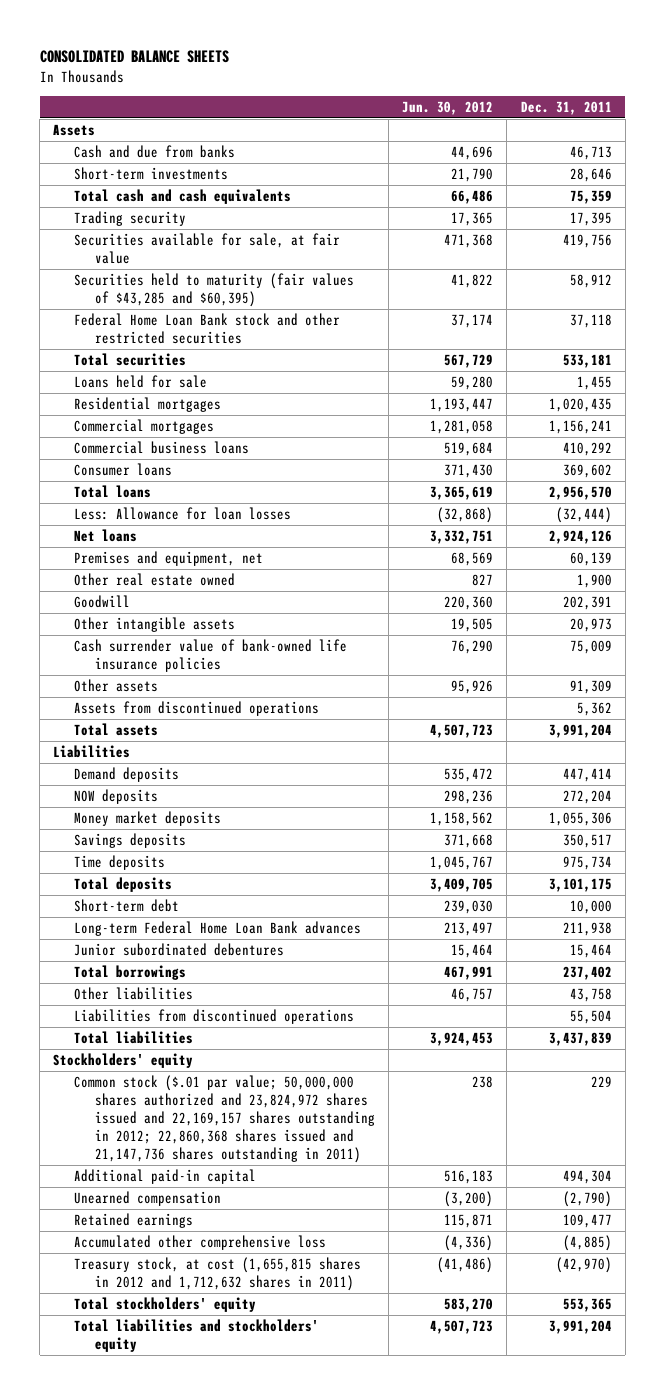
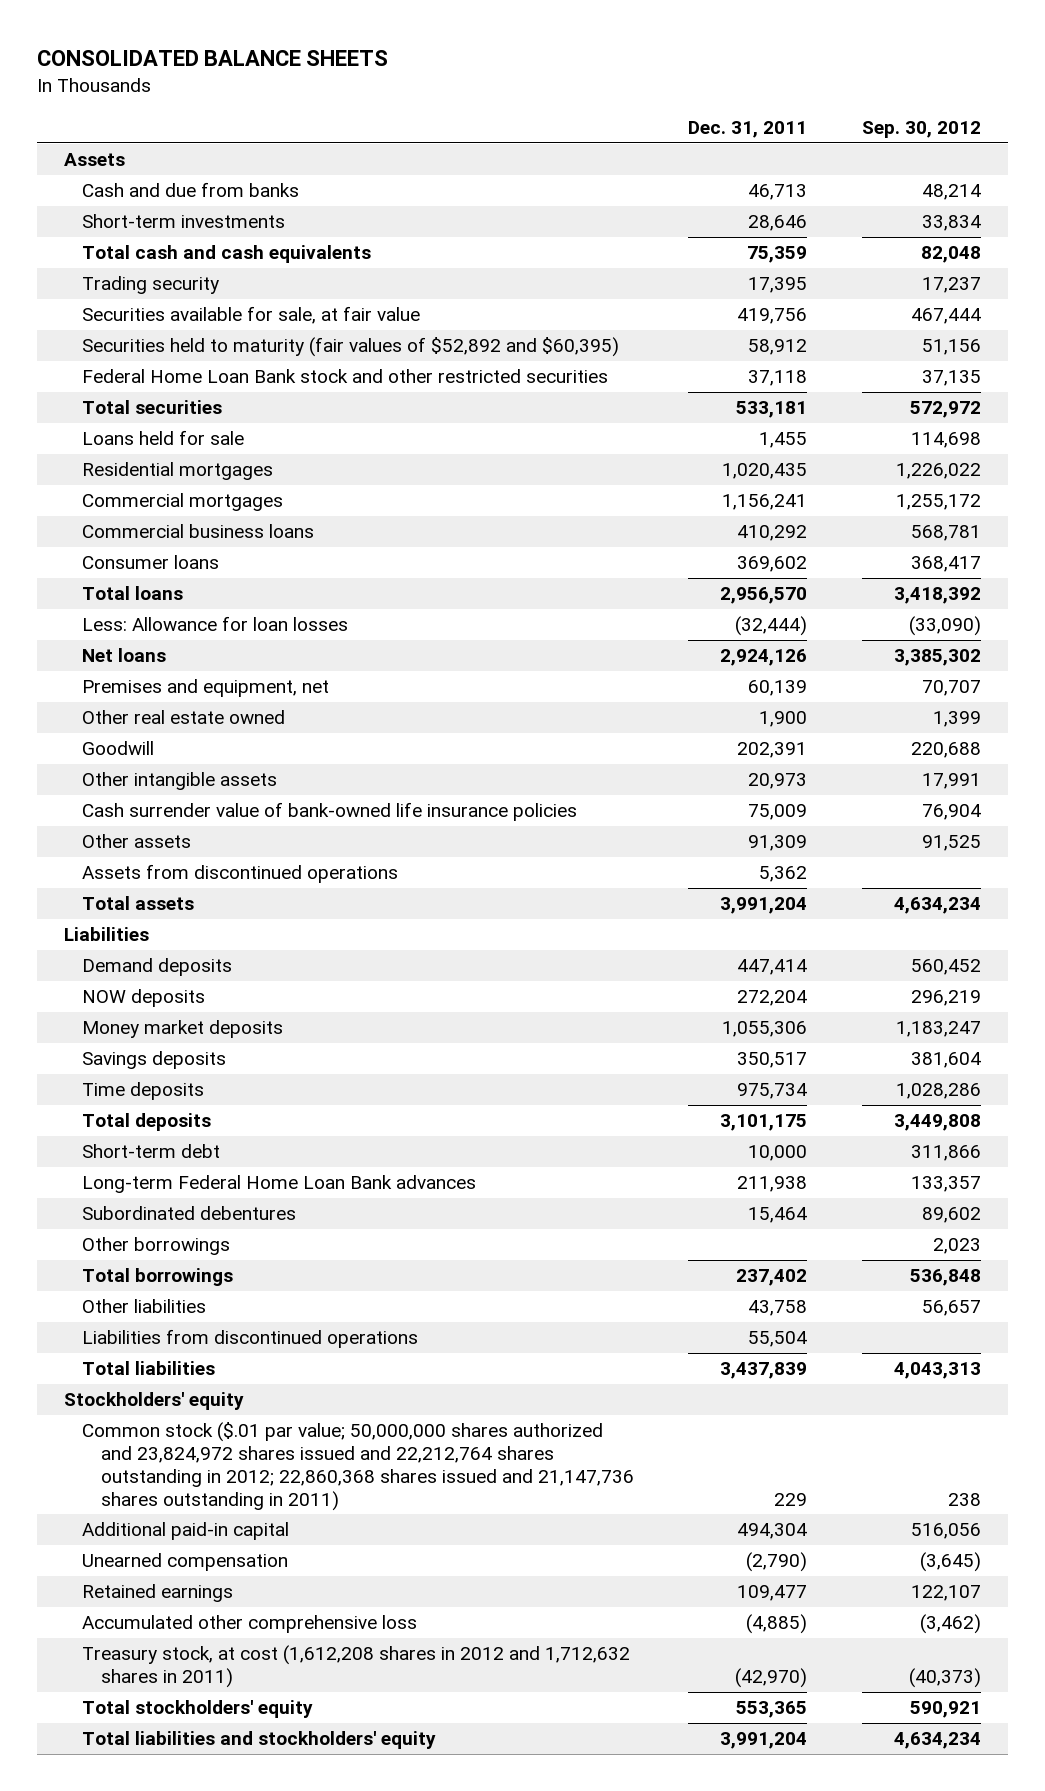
[402,100,494,115] Jun. 30, 2012 -> none
none -> [861,120,981,138] Sep. 30, 2012
[74,273,355,307] Securities held to maturity (fair values of $43,285 and $60,395) -> [82,337,620,358] Securities held to maturity (fair values of $52,892 and $60,395)
[74,943,285,957] Junior subordinated debentures -> [82,1206,297,1221] Subordinated debentures
none -> [82,1237,231,1256] Other borrowings
[74,1075,375,1163] Common stock ($.01 par value; 50,000,000 shares authorized and 23,824,972 shares issued and 22,169,157 shares outstanding in 2012; 22,860,368 shares issued and 21,147,736 shares outstanding in 2011) -> [82,1422,634,1511] Common stock ($.01 par value; 50,000,000 shares authorized and 23,824,972 shares issued and 22,212,764 shares outstanding in 2012; 22,860,368 shares issued and 21,147,736 shares outstanding in 2011)
[74,1257,362,1291] Treasury stock, at cost (1,655,815 shares in 2012 and 1,712,632 shares in 2011) -> [82,1645,631,1689] Treasury stock, at cost (1,612,208 shares in 2012 and 1,712,632 shares in 2011)

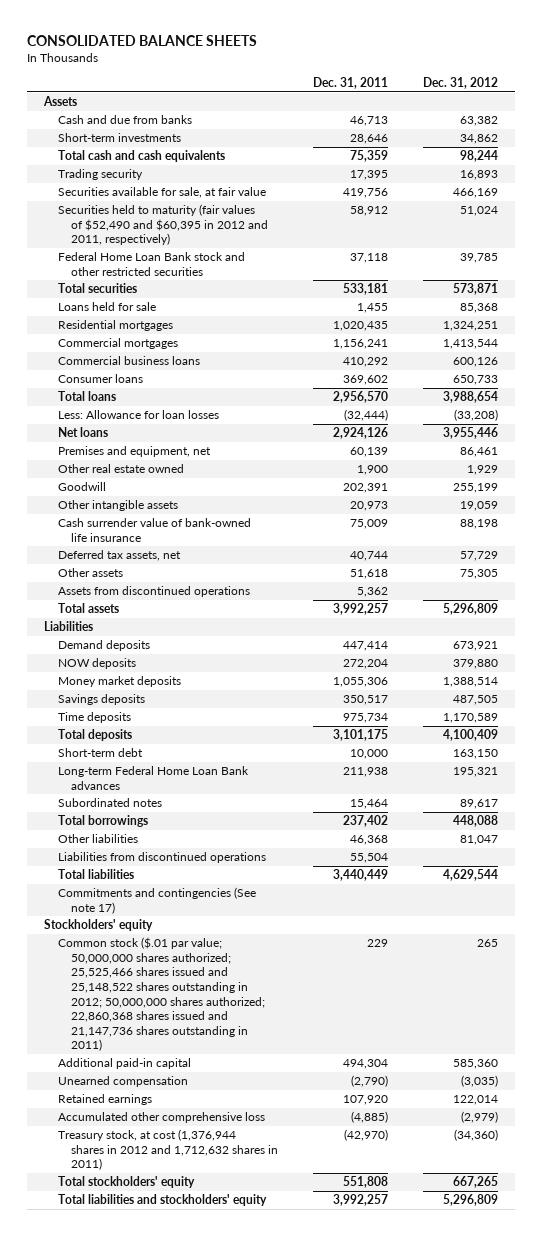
[861,120,981,138] Sep. 30, 2012 -> none
none -> [422,77,498,90] Dec. 31, 2012
[82,337,620,358] Securities held to maturity (fair values of $52,892 and $60,395) -> [57,204,269,246] Securities held to maturity (fair values of $52,490 and $60,395 in 2012 and 2011, respectively)
[82,802,578,822] Cash surrender value of bank-owned life insurance policies -> [57,518,251,542] Cash surrender value of bank-owned life insurance
none -> [57,550,181,562] Deferred tax assets, net
[748,835,808,852] 91,309 -> [350,569,389,580] 51,618
[720,897,808,915] 3,991,204 -> [333,603,389,616] 3,992,257
[82,1237,231,1256] Other borrowings -> none
[82,1206,297,1221] Subordinated debentures -> [57,798,162,808] Subordinated notes
[748,1300,808,1317] 43,758 -> [350,835,389,846] 46,368
[720,1362,808,1380] 3,437,839 -> [333,869,389,882] 3,440,449
none -> [57,887,256,914] Commitments and contingencies (See note 17)
[82,1422,634,1511] Common stock ($.01 par value; 50,000,000 shares authorized and 23,824,972 shares issued and 22,212,764 shares outstanding in 2012; 22,860,368 shares issued and 21,147,736 shares outstanding in 2011) -> [57,937,266,1052] Common stock ($.01 par value; 50,000,000 shares authorized; 25,525,466 shares issued and 25,148,522 shares outstanding in 2012; 50,000,000 shares authorized; 22,860,368 shares issued and 21,147,736 shares outstanding in 2011)
[737,1585,808,1602] 109,477 -> [343,1095,389,1106] 107,920
[82,1645,631,1689] Treasury stock, at cost (1,612,208 shares in 2012 and 1,712,632 shares in 2011) -> [57,1129,279,1171] Treasury stock, at cost (1,376,944 shares in 2012 and 1,712,632 shares in 2011)
[736,1701,808,1719] 553,365 -> [343,1176,389,1189] 551,808
[720,1732,808,1750] 3,991,204 -> [333,1194,389,1207] 3,992,257

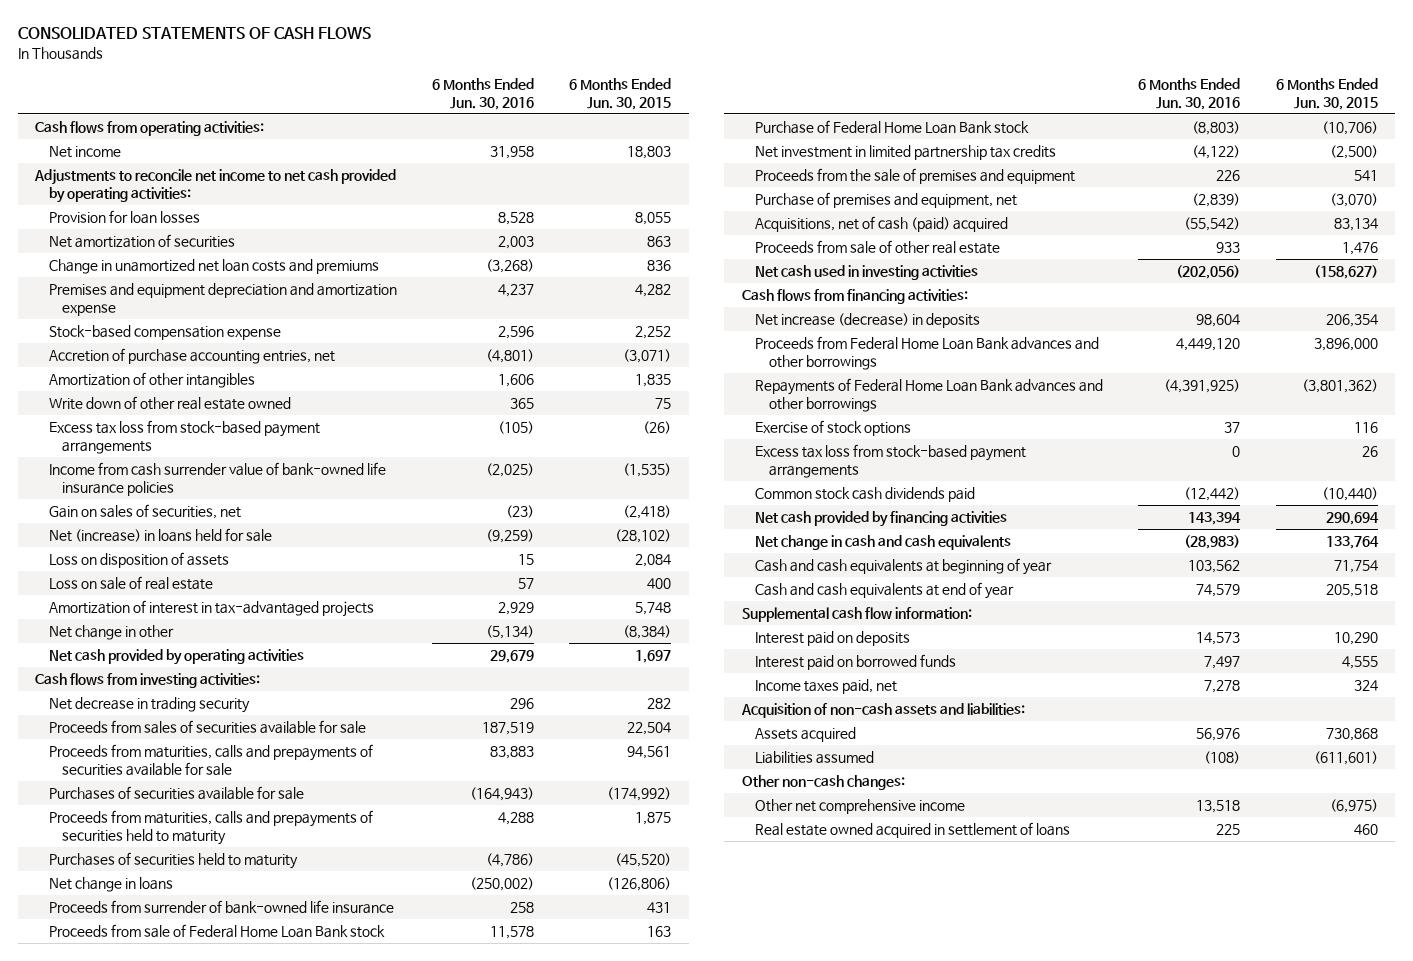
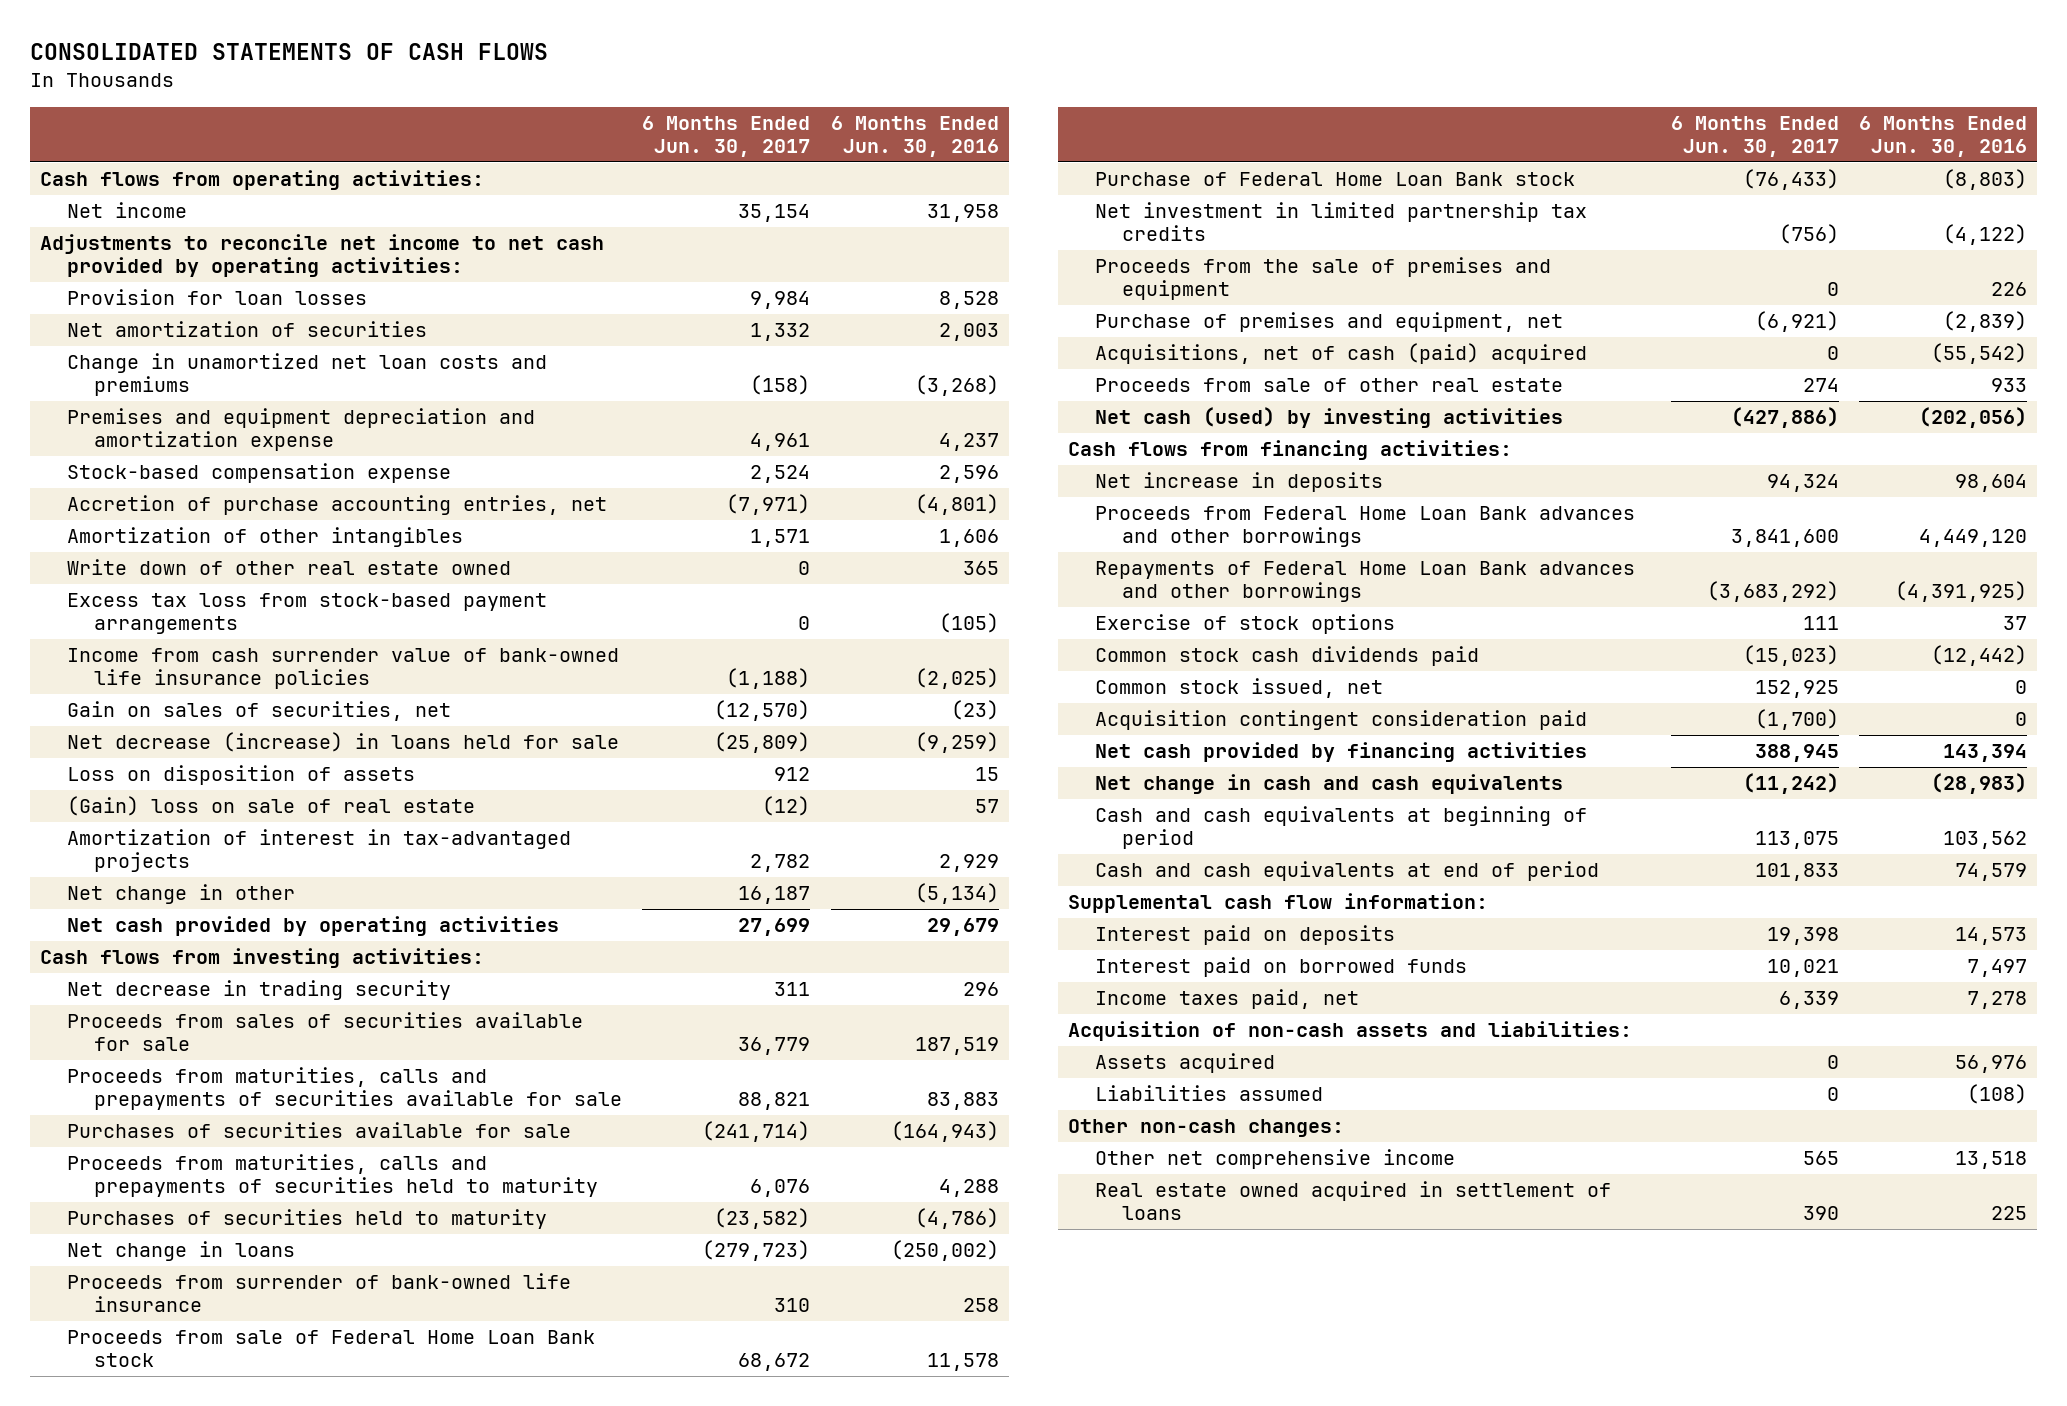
[569,77,672,110] 6 Months Ended Jun. 30, 2015 -> none
none -> [642,116,811,157] 6 Months Ended Jun. 30, 2017
[48,527,272,542] Net (increase) in loans held for sale -> [66,732,619,753] Net decrease (increase) in loans held for sale
[48,575,213,590] Loss on sale of real estate -> [66,796,475,817] (Gain) loss on sale of real estate
[755,264,979,280] Net cash used in investing activities -> [1095,407,1564,429] Net cash (used) by investing activities
[755,312,981,328] Net increase (decrease) in deposits -> [1095,472,1384,493] Net increase in deposits
[755,443,1027,478] Excess tax loss from stock-based payment arrangements -> none
none -> [1095,678,1384,699] Common stock issued, net
none -> [1095,710,1588,731] Acquisition contingent consideration paid
[755,557,1053,575] Cash and cash equivalents at beginning of year -> [1095,806,1588,849] Cash and cash equivalents at beginning of period
[755,581,1015,599] Cash and cash equivalents at end of year -> [1095,861,1600,882] Cash and cash equivalents at end of period

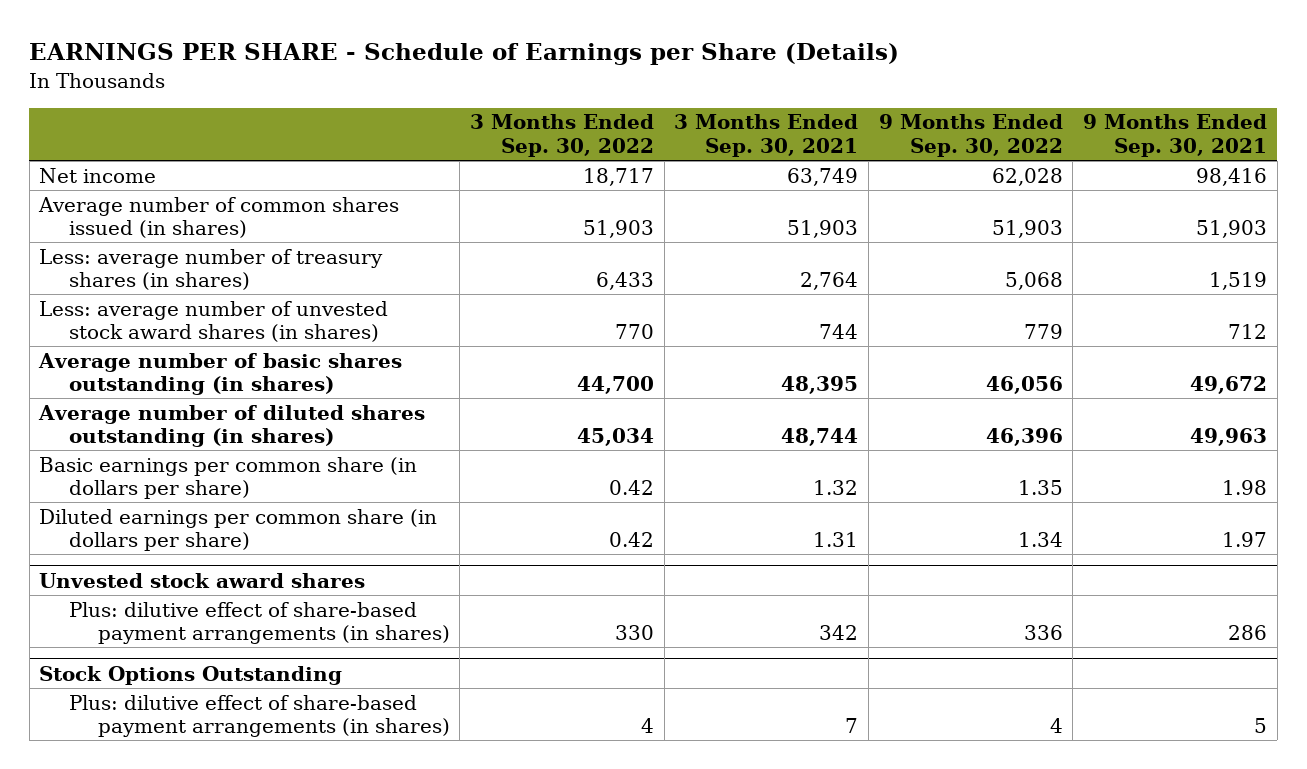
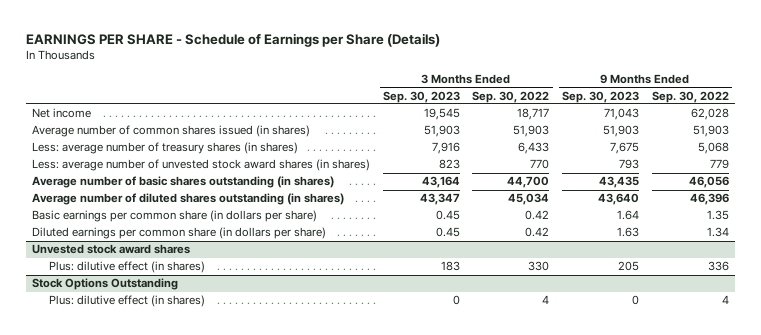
[674,114,859,157] 3 Months Ended Sep. 30, 2021 -> none
[1083,114,1268,157] 9 Months Ended Sep. 30, 2021 -> none
none -> [382,90,460,103] Sep. 30, 2023
none -> [562,90,640,103] Sep. 30, 2023
[68,601,450,645] Plus: dilutive effect of share-based payment arrangements (in shares) -> [48,261,205,274] Plus: dilutive effect (in shares)
[68,694,450,738] Plus: dilutive effect of share-based payment arrangements (in shares) -> [48,295,205,308] Plus: dilutive effect (in shares)

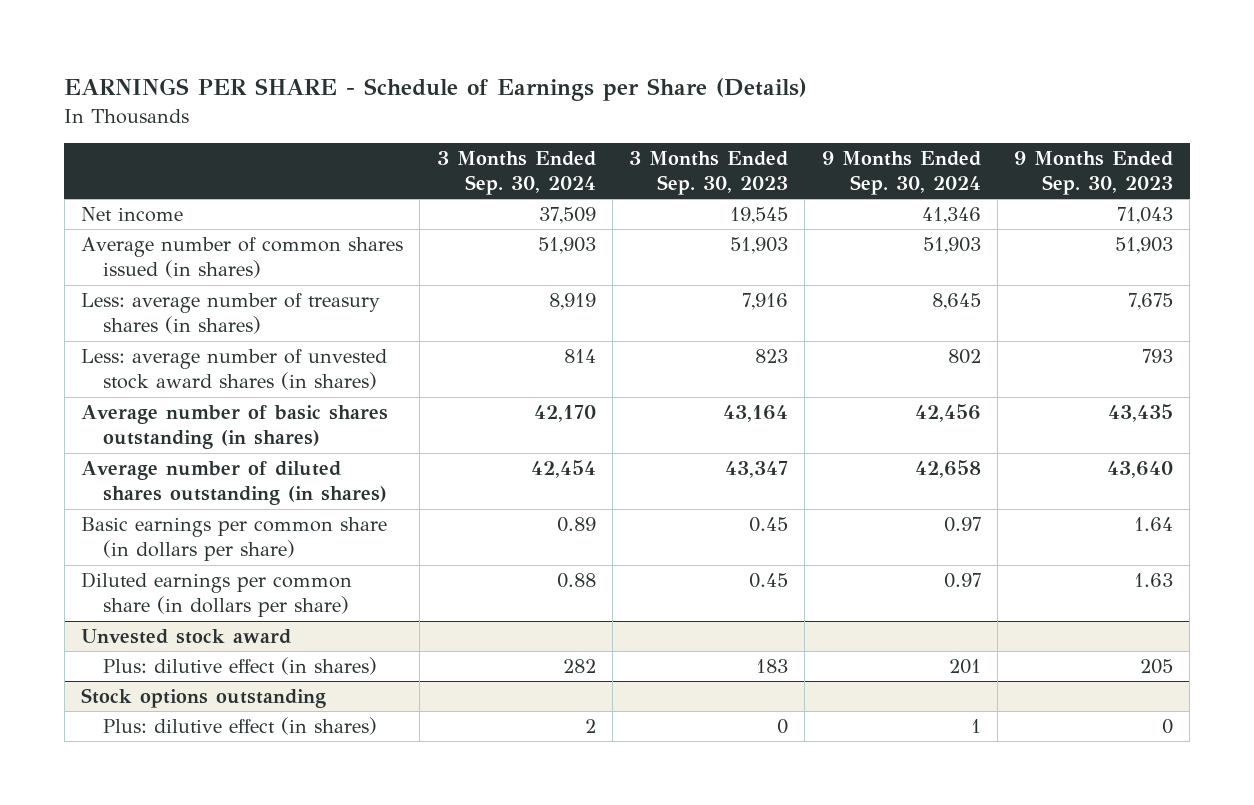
[472,90,550,103] Sep. 30, 2022 -> none
[651,90,729,103] Sep. 30, 2022 -> none
none -> [436,150,596,196] 3 Months Ended Sep. 30, 2024
none -> [821,150,981,196] 9 Months Ended Sep. 30, 2024
[32,244,191,255] Unvested stock award shares -> [80,629,291,645] Unvested stock award
[32,278,179,291] Stock Options Outstanding -> [80,688,326,709] Stock options outstanding

